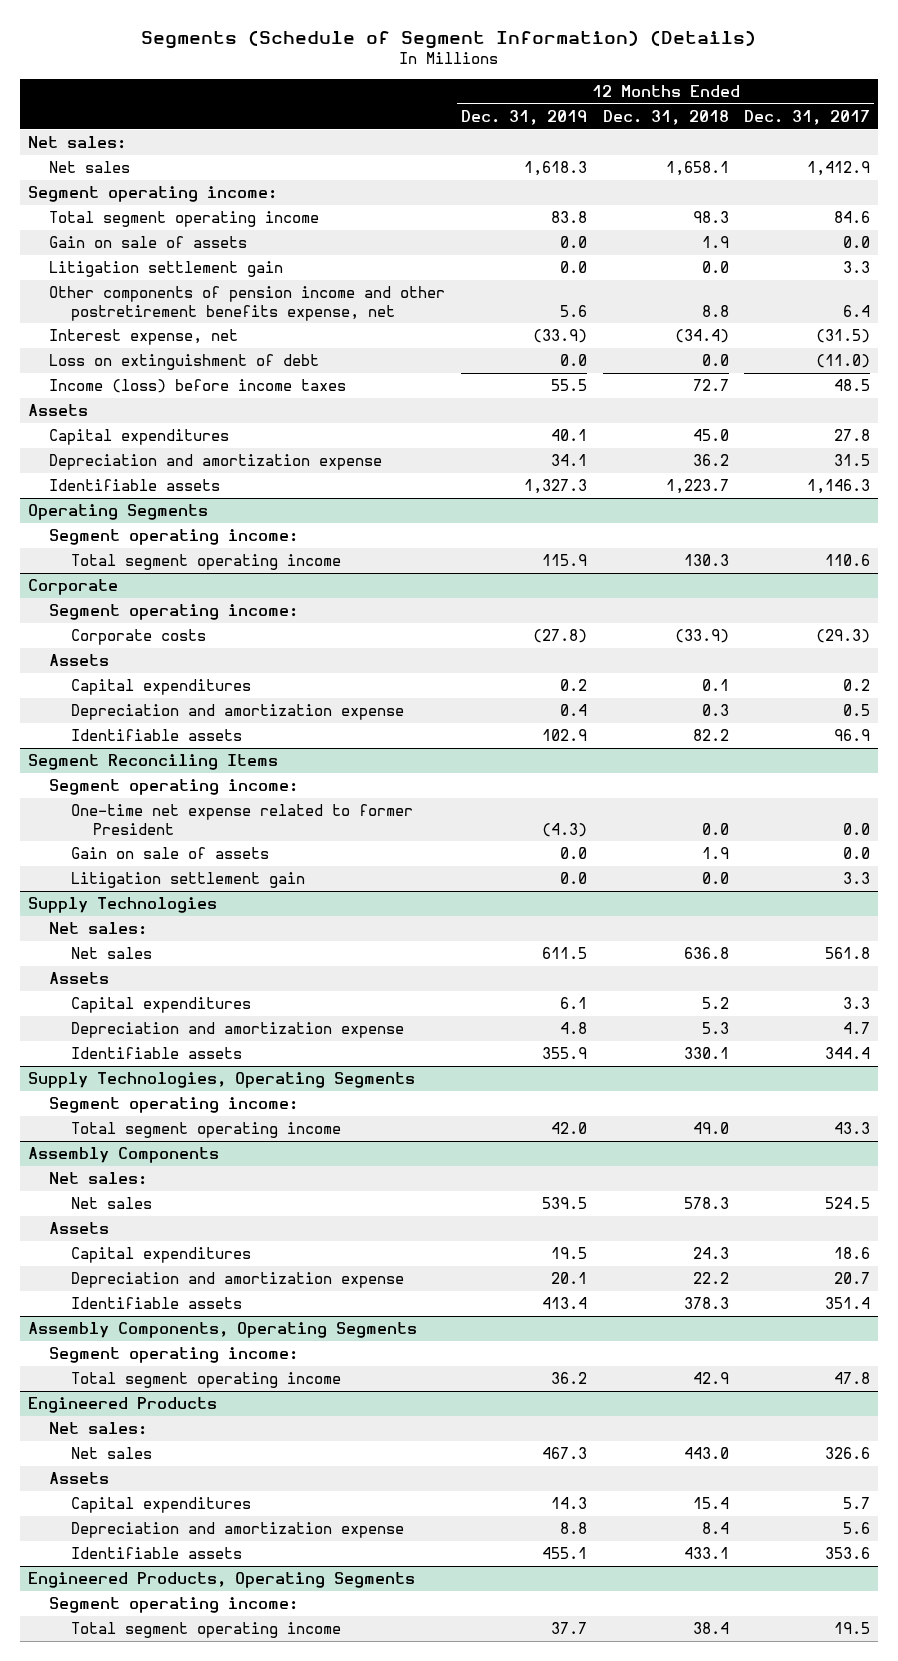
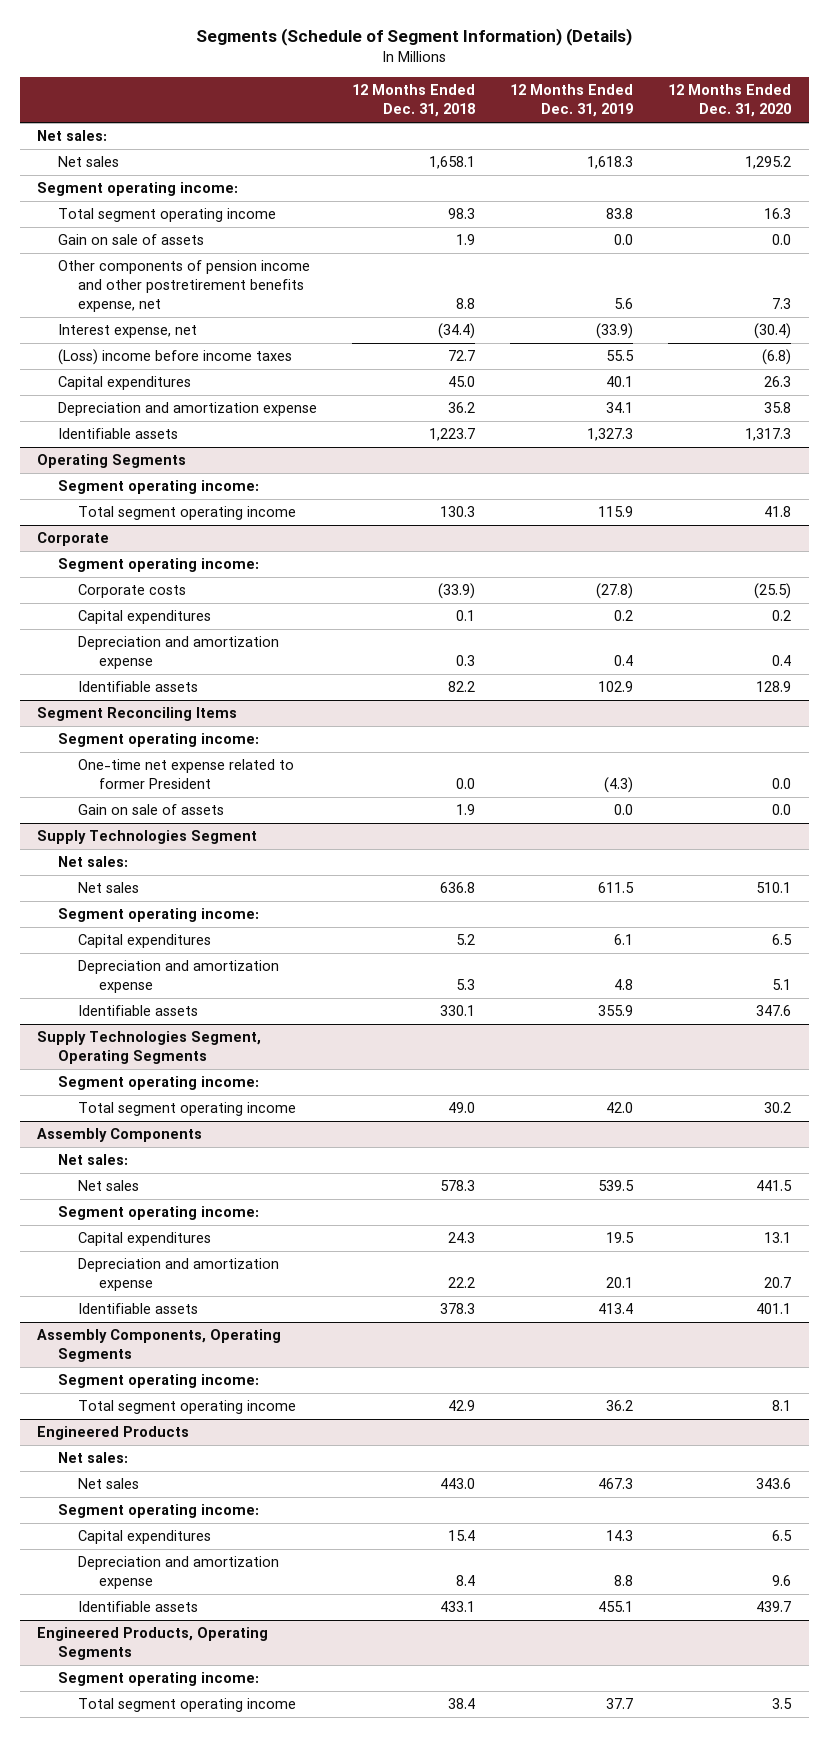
[744,110,871,126] Dec. 31, 2017 -> none
none -> [668,84,792,118] 12 Months Ended Dec. 31, 2020
[49,261,284,278] Litigation settlement gain -> none
[49,354,320,371] Loss on extinguishment of debt -> none
[27,404,88,417] Assets -> none
[49,379,347,394] Income (loss) before income taxes -> [57,349,292,366] (Loss) income before income taxes
[49,654,110,667] Assets -> none
[70,872,305,889] Litigation settlement gain -> none
[27,897,217,914] Supply Technologies -> [37,830,258,845] Supply Technologies Segment
[49,972,110,985] Assets -> none
none -> [57,908,259,923] Segment operating income:
[27,1072,415,1089] Supply Technologies, Operating Segments -> [37,1031,262,1065] Supply Technologies Segment, Operating Segments
[49,1222,110,1235] Assets -> none
none -> [57,1206,259,1221] Segment operating income:
[49,1472,110,1485] Assets -> none
none -> [57,1504,259,1519] Segment operating income:

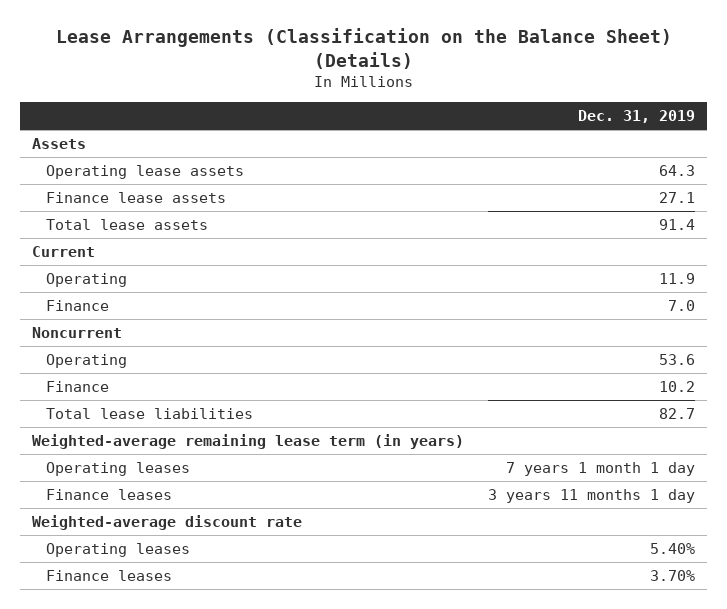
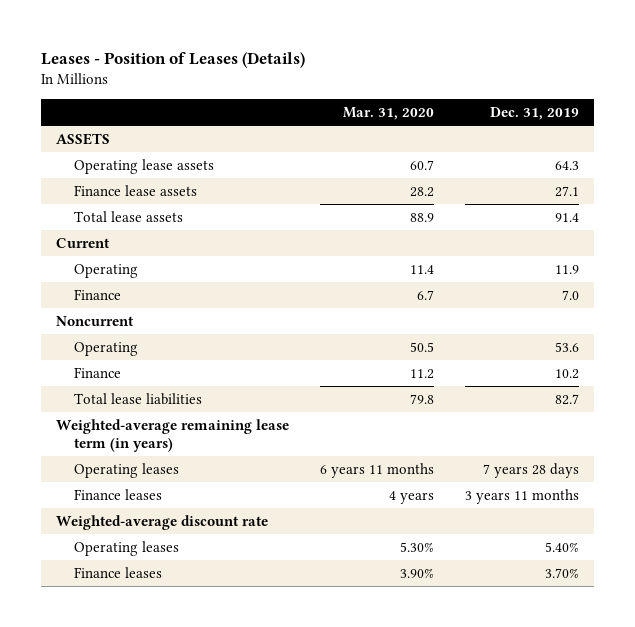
[55,28,672,69] Lease Arrangements (Classification on the Balance Sheet) (Details) -> [40,51,305,68] Leases - Position of Leases (Details)
none -> [342,106,434,120] Mar. 31, 2020
[32,138,87,150] Assets -> [56,132,111,145] ASSETS
[506,462,696,477] 7 years 1 month 1 day -> [482,462,579,478] 7 years 28 days
[488,489,696,504] 3 years 11 months 1 day -> [464,488,579,504] 3 years 11 months

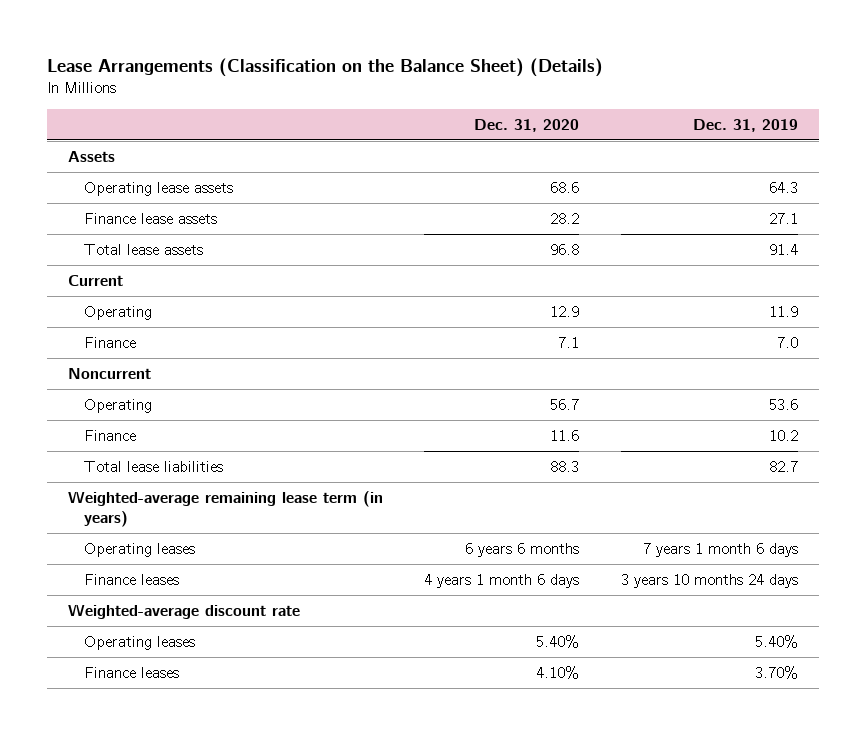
[40,51,305,68] Leases - Position of Leases (Details) -> [47,57,604,77] Lease Arrangements (Classification on the Balance Sheet) (Details)
[342,106,434,120] Mar. 31, 2020 -> none
none -> [474,118,580,132] Dec. 31, 2020
[56,132,111,145] ASSETS -> [67,150,115,162] Assets
[482,462,579,478] 7 years 28 days -> [642,542,798,557] 7 years 1 month 6 days
[464,488,579,504] 3 years 11 months -> [620,573,798,588] 3 years 10 months 24 days

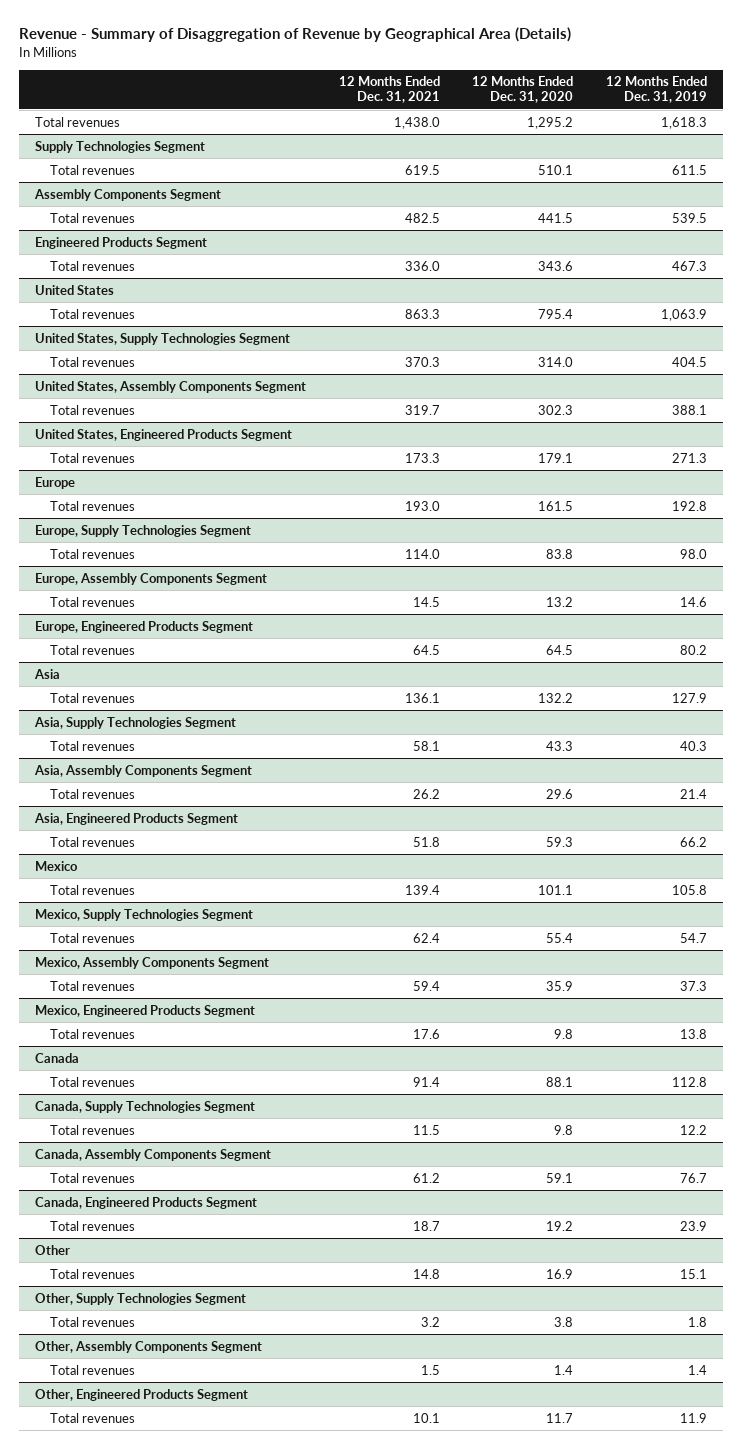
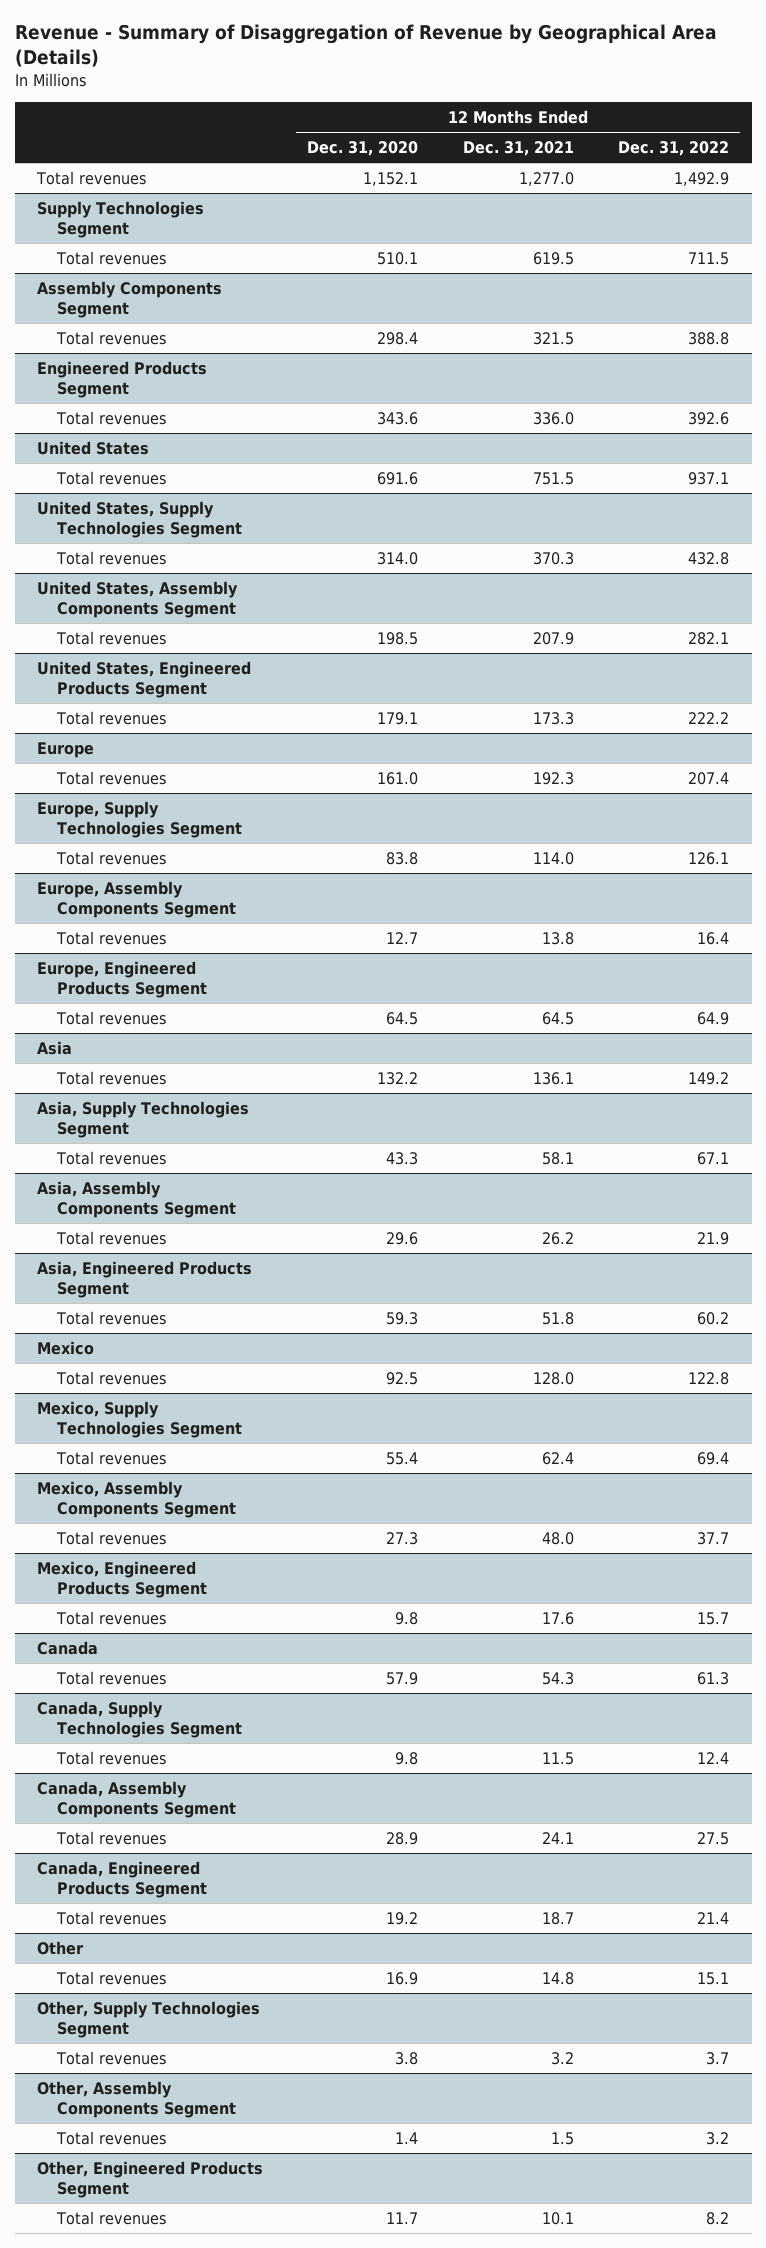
[605,76,707,104] 12 Months Ended Dec. 31, 2019 -> none
none -> [618,141,730,157] Dec. 31, 2022
[393,116,440,129] 1,438.0 -> [518,171,574,186] 1,277.0
[527,116,574,129] 1,295.2 -> [363,171,419,186] 1,152.1
[404,212,440,223] 482.5 -> [532,331,574,345] 321.5
[538,212,574,223] 441.5 -> [377,331,419,345] 298.4
[404,308,440,319] 863.3 -> [532,471,574,485] 751.5
[538,308,574,319] 795.4 -> [377,471,419,485] 691.6
[404,404,440,415] 319.7 -> [532,631,574,645] 207.9
[538,404,574,415] 302.3 -> [377,631,419,645] 198.5
[404,500,440,511] 193.0 -> [532,771,574,785] 192.3
[538,500,574,511] 161.5 -> [377,771,419,785] 161.0
[412,596,440,607] 14.5 -> [541,931,574,945] 13.8
[546,596,574,607] 13.2 -> [386,931,419,944] 12.7
[404,884,440,895] 139.4 -> [532,1371,574,1385] 128.0
[538,884,574,895] 101.1 -> [386,1371,419,1385] 92.5
[412,980,440,991] 59.4 -> [541,1531,574,1545] 48.0
[546,980,574,991] 35.9 -> [386,1531,419,1545] 27.3
[412,1076,440,1087] 91.4 -> [541,1671,574,1685] 54.3
[546,1076,574,1087] 88.1 -> [386,1671,419,1685] 57.9
[412,1172,440,1183] 61.2 -> [541,1831,574,1844] 24.1
[546,1172,574,1183] 59.1 -> [386,1831,419,1845] 28.9

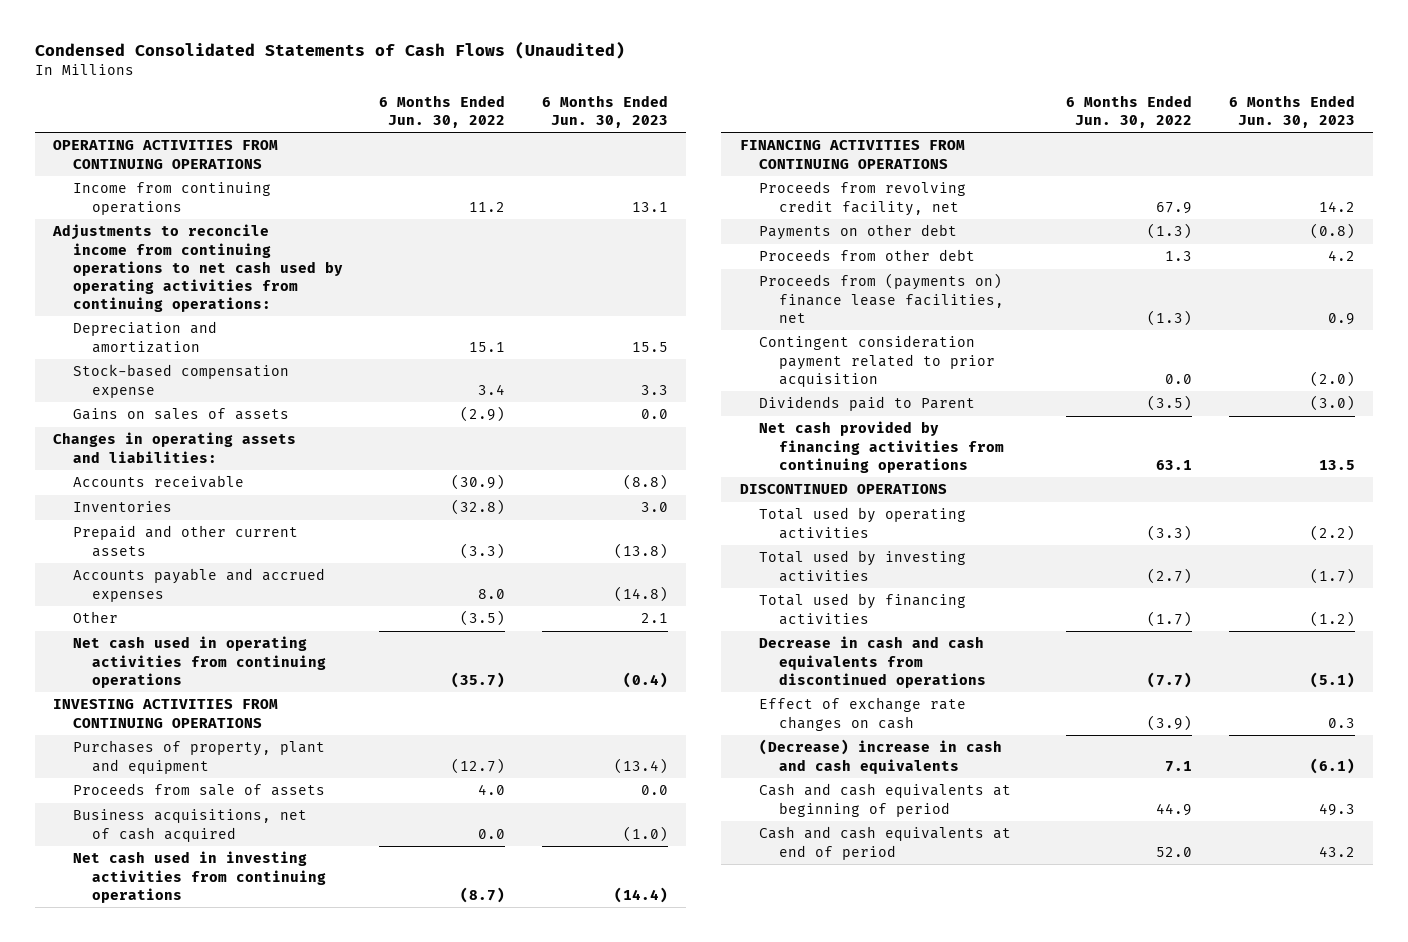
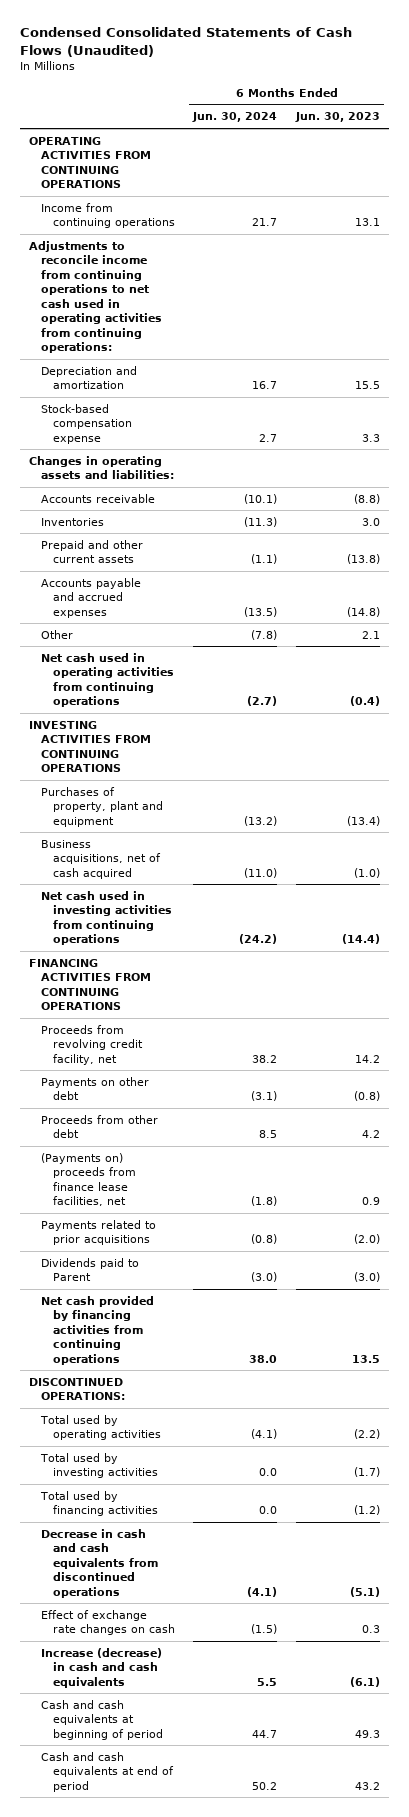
[379,94,506,128] 6 Months Ended Jun. 30, 2022 -> none
none -> [192,112,278,123] Jun. 30, 2024
[52,224,343,312] Adjustments to reconcile income from continuing operations to net cash used by operating activities from continuing operations: -> [29,240,163,354] Adjustments to reconcile income from continuing operations to net cash used in operating activities from continuing operations:
[72,408,289,421] Gains on sales of assets -> none
[72,783,325,797] Proceeds from sale of assets -> none
[759,273,1004,323] Proceeds from (payments on) finance lease facilities, net -> [41,1152,137,1207] (Payments on) proceeds from finance lease facilities, net
[759,335,995,387] Contingent consideration payment related to prior acquisition -> [41,1219,157,1246] Payments related to prior acquisitions
[739,484,947,495] DISCONTINUED OPERATIONS -> [29,1377,126,1401] DISCONTINUED OPERATIONS:
[759,739,1003,774] (Decrease) increase in cash and cash equivalents -> [41,1647,163,1688] Increase (decrease) in cash and cash equivalents

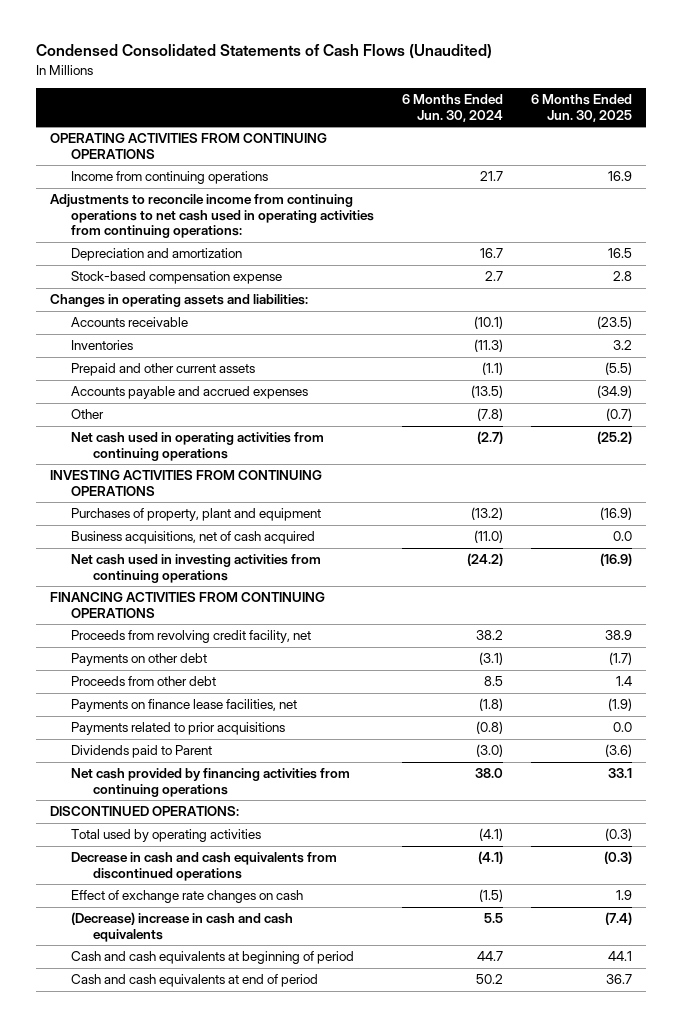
[294,112,380,123] Jun. 30, 2023 -> none
none -> [531,94,633,122] 6 Months Ended Jun. 30, 2025
[41,1152,137,1207] (Payments on) proceeds from finance lease facilities, net -> [71,699,298,713] Payments on finance lease facilities, net
[40,1452,159,1479] Total used by investing activities -> none
[40,1490,159,1517] Total used by financing activities -> none
[41,1647,163,1688] Increase (decrease) in cash and cash equivalents -> [71,912,294,942] (Decrease) increase in cash and cash equivalents

